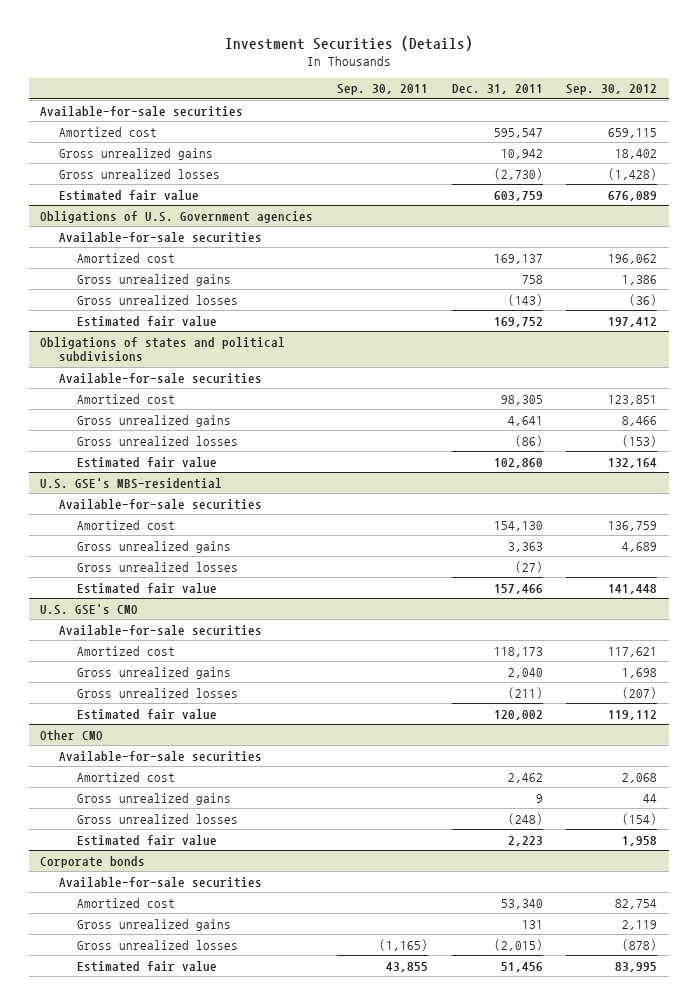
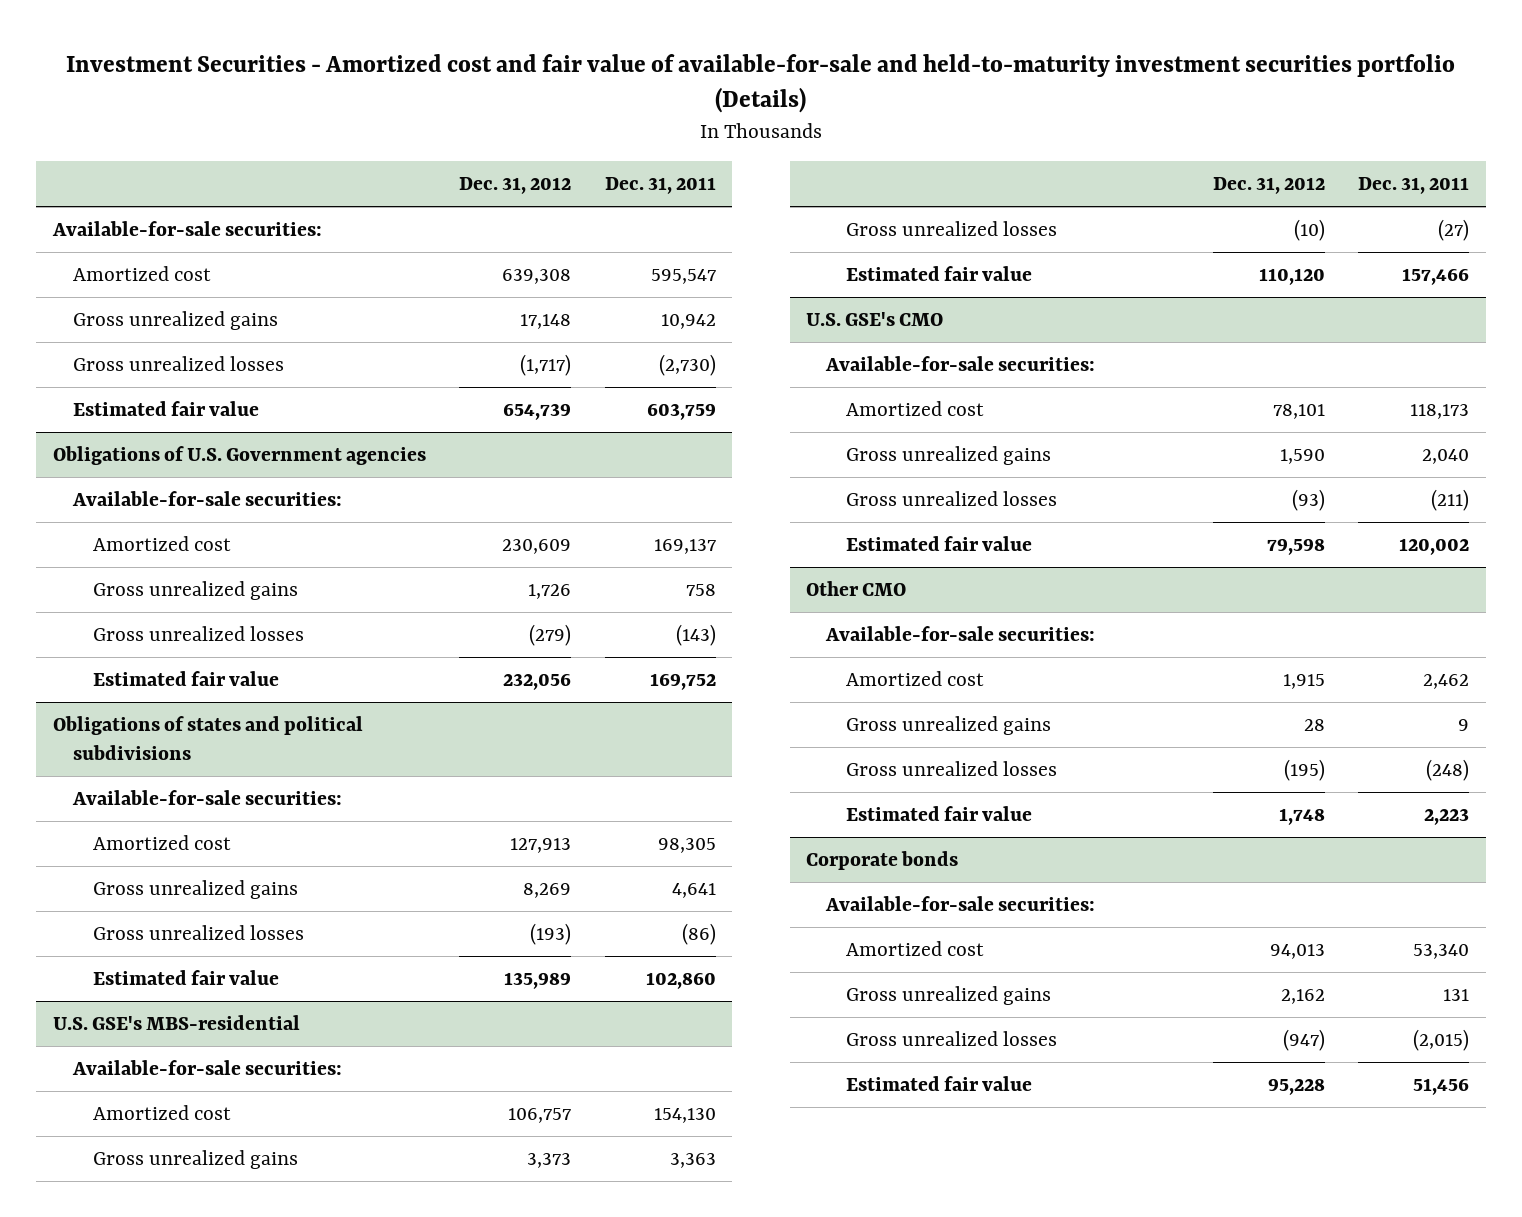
[224,36,473,52] Investment Securities (Details) -> [66,53,1456,114] Investment Securities - Amortized cost and fair value of available-for-sale and held-to-maturity investment securities portfolio (Details)
[337,84,429,96] Sep. 30, 2011 -> none
[566,84,658,96] Sep. 30, 2012 -> none
none -> [459,176,572,194] Dec. 31, 2012
[40,105,244,117] Available-for-sale securities -> [51,221,322,237] Available-for-sale securities:
[58,231,262,243] Available-for-sale securities -> [71,491,342,507] Available-for-sale securities:
[58,372,262,384] Available-for-sale securities -> [71,790,342,806] Available-for-sale securities:
[58,498,262,510] Available-for-sale securities -> [71,1060,342,1076] Available-for-sale securities:
[58,624,262,636] Available-for-sale securities -> [825,356,1096,372] Available-for-sale securities:
[58,750,262,762] Available-for-sale securities -> [825,626,1096,642] Available-for-sale securities:
[58,876,262,888] Available-for-sale securities -> [825,896,1096,912] Available-for-sale securities:

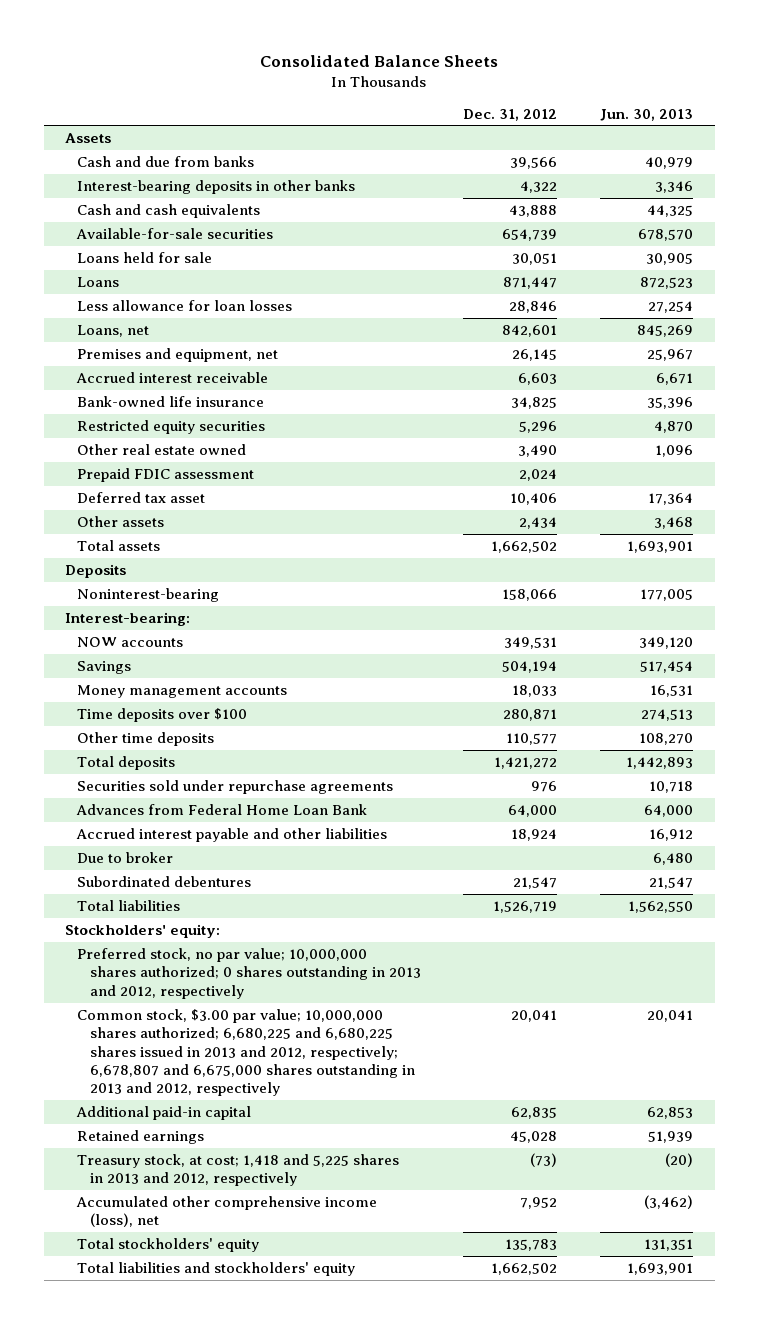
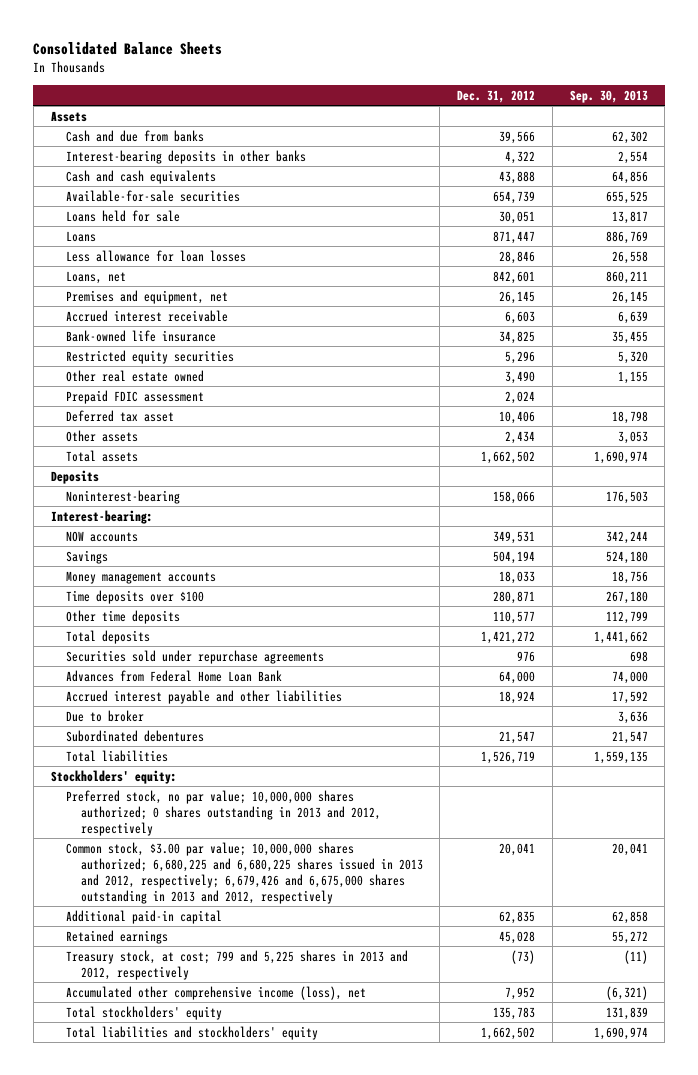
[600,108,694,121] Jun. 30, 2013 -> none
none -> [569,89,648,103] Sep. 30, 2013
[77,1009,415,1097] Common stock, $3.00 par value; 10,000,000 shares authorized; 6,680,225 and 6,680,225 shares issued in 2013 and 2012, respectively; 6,678,807 and 6,675,000 shares outstanding in 2013 and 2012, respectively -> [65,841,423,904] Common stock, $3.00 par value; 10,000,000 shares authorized; 6,680,225 and 6,680,225 shares issued in 2013 and 2012, respectively; 6,679,426 and 6,675,000 shares outstanding in 2013 and 2012, respectively
[77,1154,400,1187] Treasury stock, at cost; 1,418 and 5,225 shares in 2013 and 2012, respectively -> [65,949,408,980] Treasury stock, at cost; 799 and 5,225 shares in 2013 and 2012, respectively

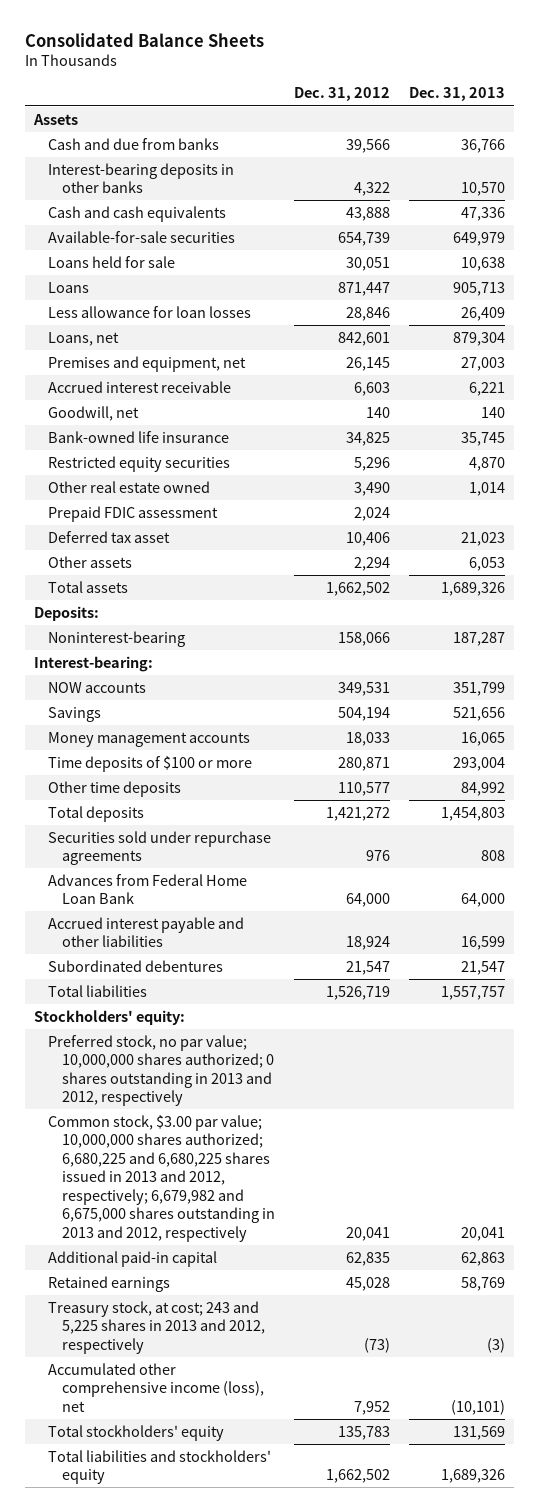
[569,89,648,103] Sep. 30, 2013 -> none
none -> [408,87,505,102] Dec. 31, 2013
none -> [47,405,139,421] Goodwill, net
[505,430,536,444] 2,434 -> [353,556,390,571] 2,294
[50,469,99,484] Deposits -> [34,605,100,621] Deposits:
[65,589,204,604] Time deposits over $100 -> [47,755,252,772] Time deposits of $100 or more
[65,709,144,722] Due to broker -> none
[65,841,423,904] Common stock, $3.00 par value; 10,000,000 shares authorized; 6,680,225 and 6,680,225 shares issued in 2013 and 2012, respectively; 6,679,426 and 6,675,000 shares outstanding in 2013 and 2012, respectively -> [47,1114,275,1242] Common stock, $3.00 par value; 10,000,000 shares authorized; 6,680,225 and 6,680,225 shares issued in 2013 and 2012, respectively; 6,679,982 and 6,675,000 shares outstanding in 2013 and 2012, respectively
[65,949,408,980] Treasury stock, at cost; 799 and 5,225 shares in 2013 and 2012, respectively -> [47,1300,265,1354] Treasury stock, at cost; 243 and 5,225 shares in 2013 and 2012, respectively

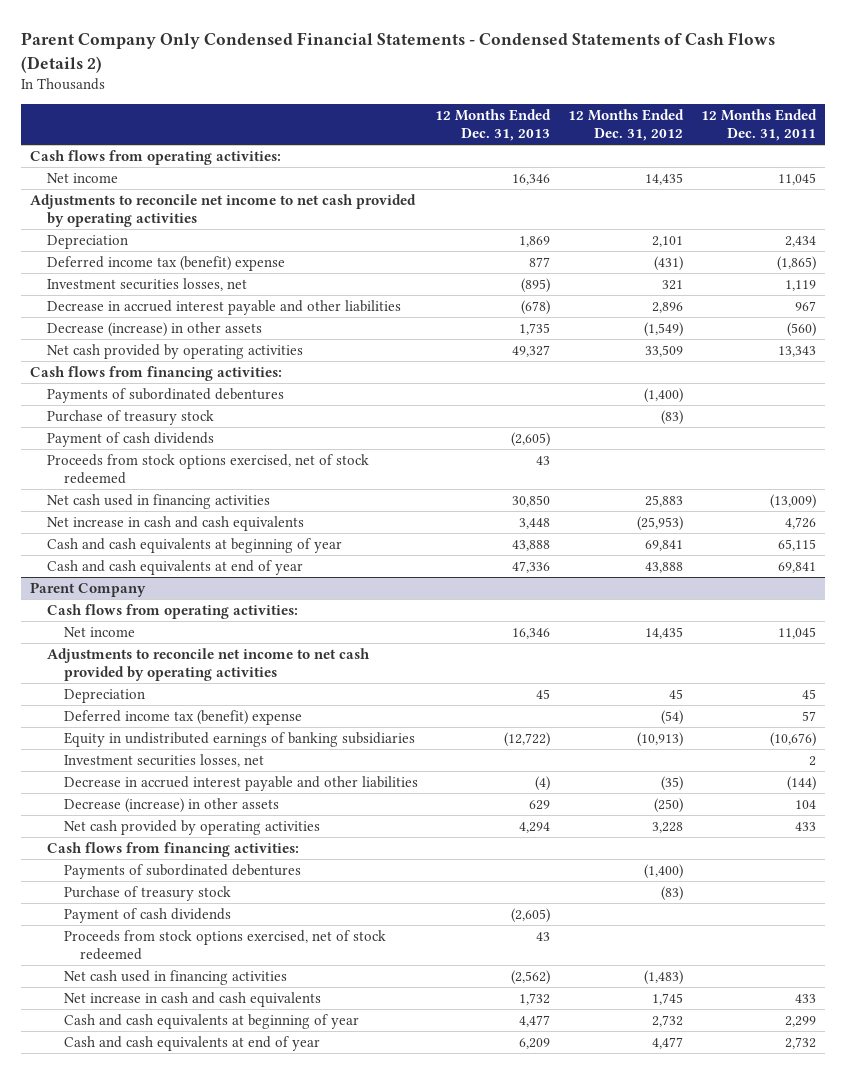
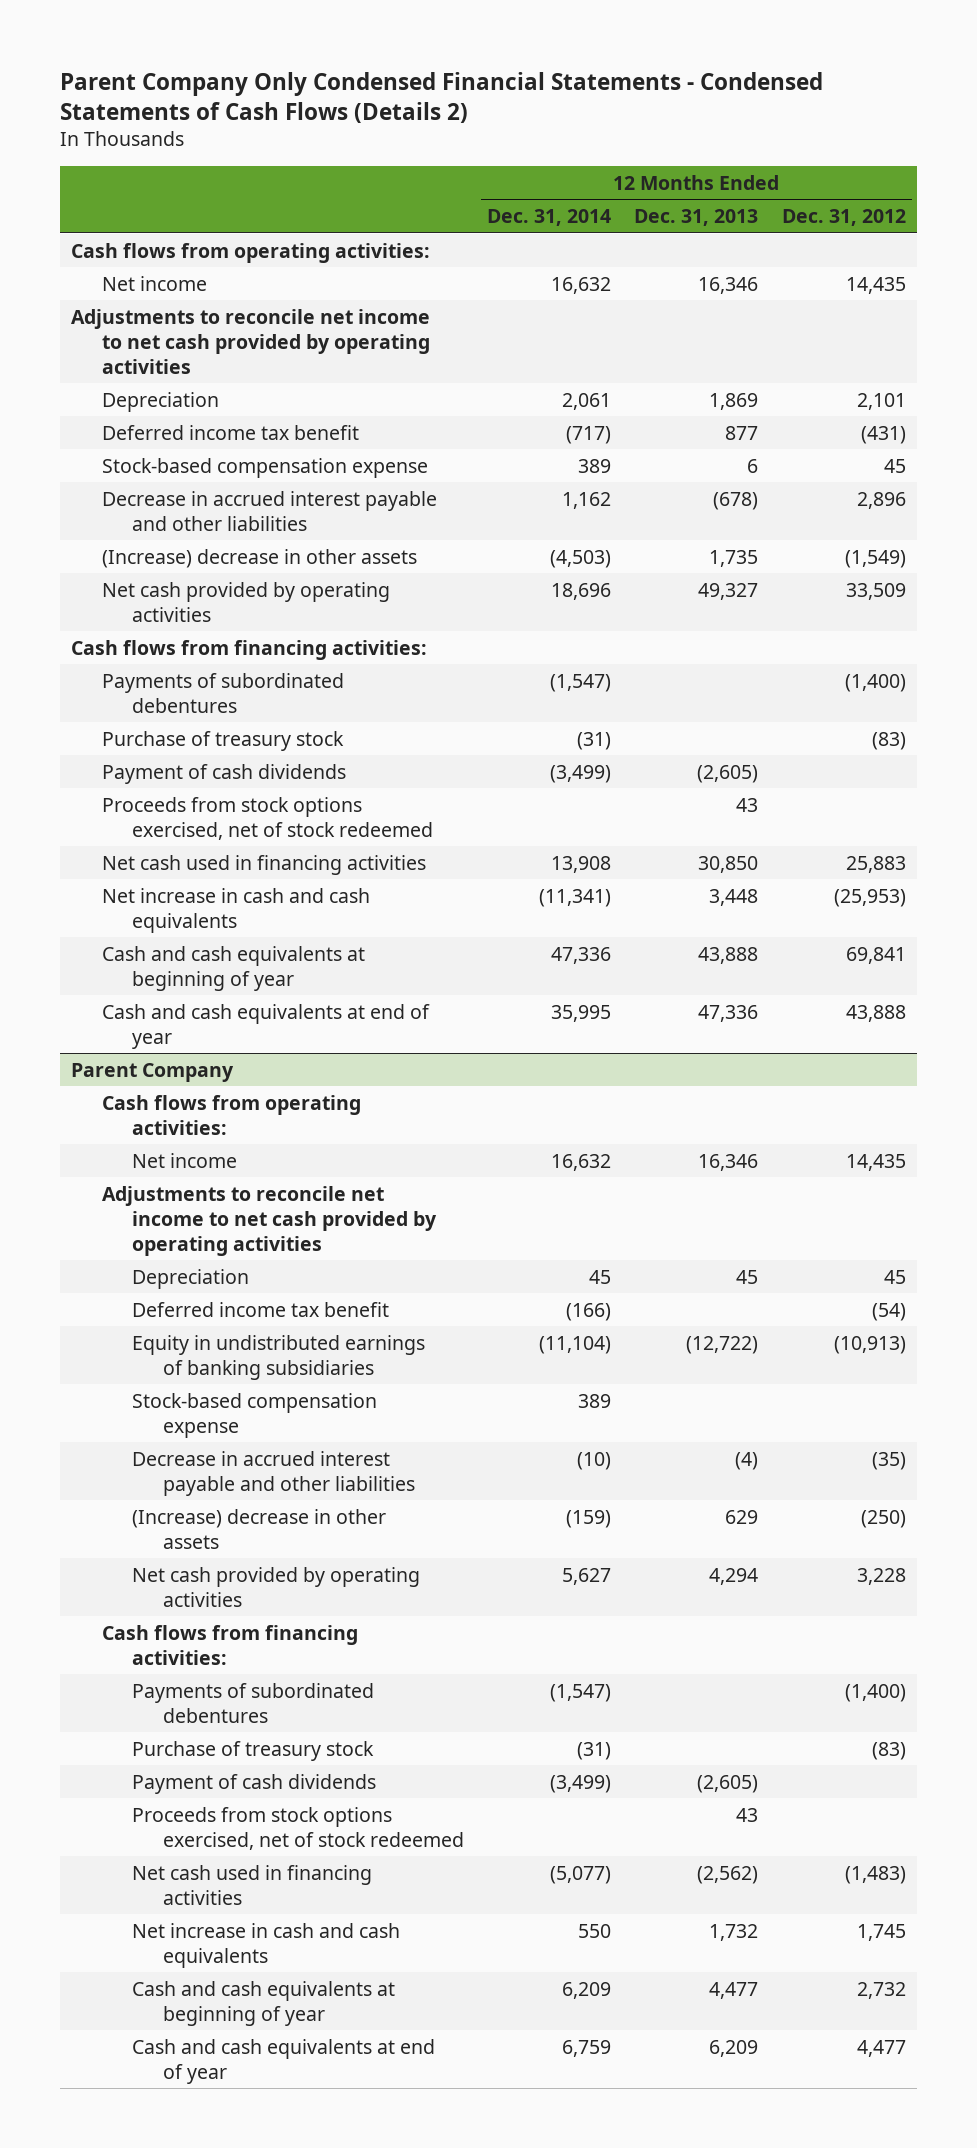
[700,109,817,142] 12 Months Ended Dec. 31, 2011 -> none
none -> [487,209,612,227] Dec. 31, 2014
[46,278,247,292] Investment securities losses, net -> none
[46,256,285,272] Deferred income tax (benefit) expense -> [101,424,359,440] Deferred income tax benefit
none -> [101,457,428,478] Stock-based compensation expense
[46,322,262,338] Decrease (increase) in other assets -> [101,548,417,568] (Increase) decrease in other assets
[63,710,302,726] Deferred income tax (benefit) expense -> [132,1301,390,1317] Deferred income tax benefit
[63,754,264,768] Investment securities losses, net -> none
none -> [132,1392,378,1438] Stock-based compensation expense
[63,798,279,814] Decrease (increase) in other assets -> [132,1508,387,1549] (Increase) decrease in other assets

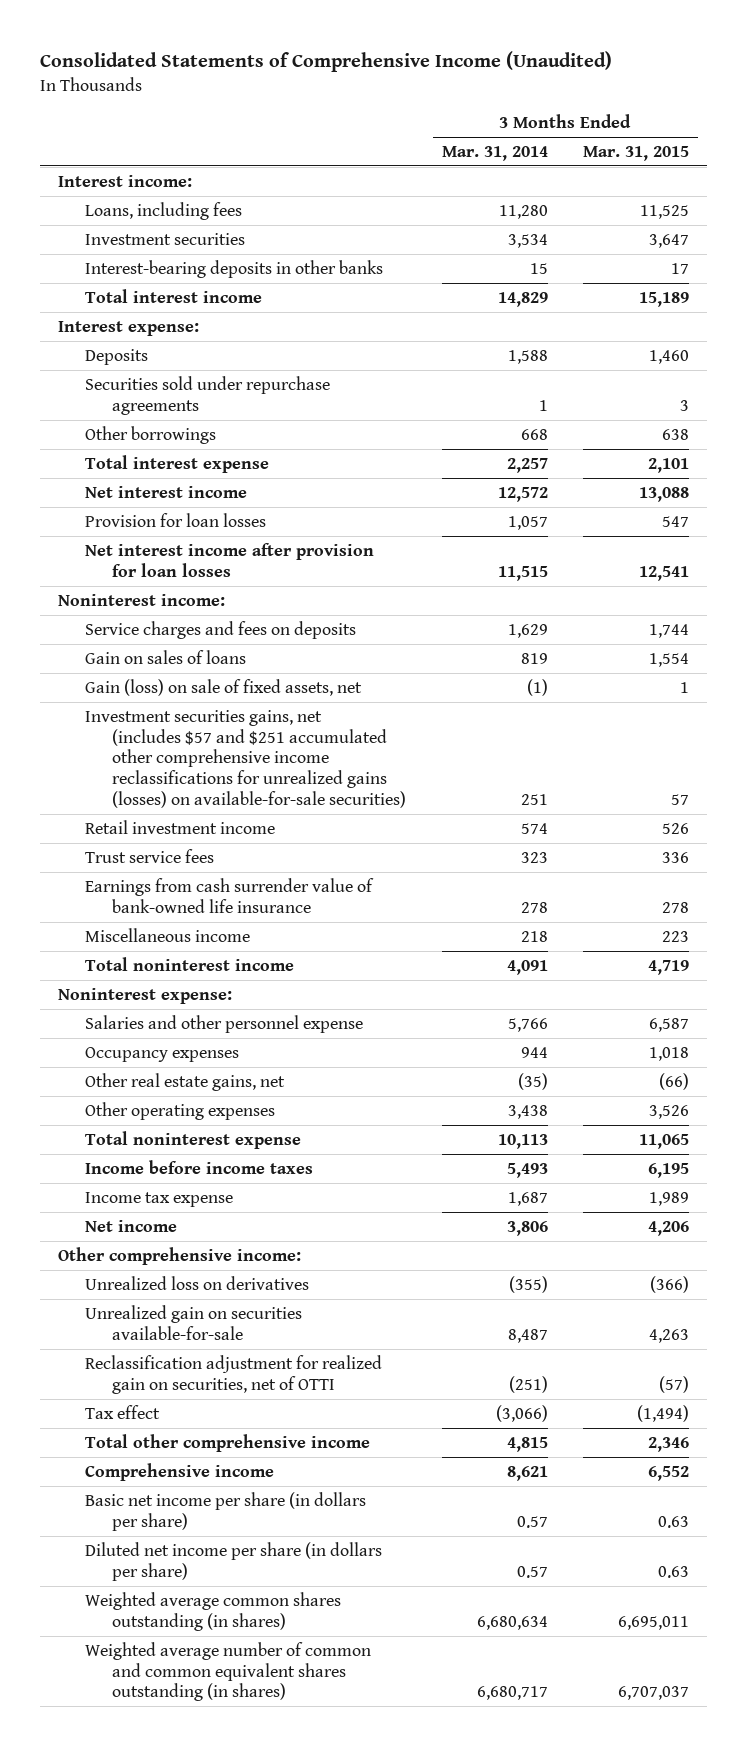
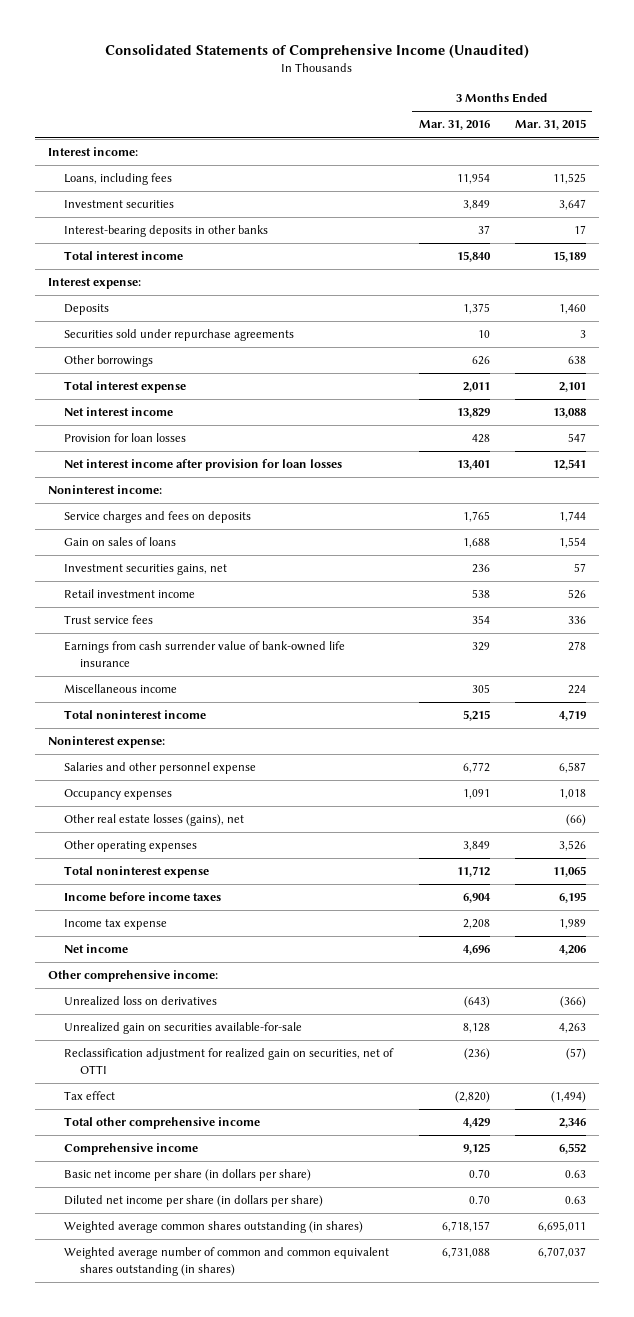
[441,145,548,161] Mar. 31, 2014 -> none
none -> [418,120,490,131] Mar. 31, 2016
[85,678,363,696] Gain (loss) on sale of fixed assets, net -> none
[85,709,406,808] Investment securities gains, net (includes $57 and $251 accumulated other comprehensive income reclassifications for unrealized gains (losses) on available-for-sale securities) -> [64,564,228,576] Investment securities gains, net
[662,930,690,942] 223 -> [568,685,587,695] 224
[85,1072,286,1091] Other real estate gains, net -> [64,814,245,827] Other real estate losses (gains), net

